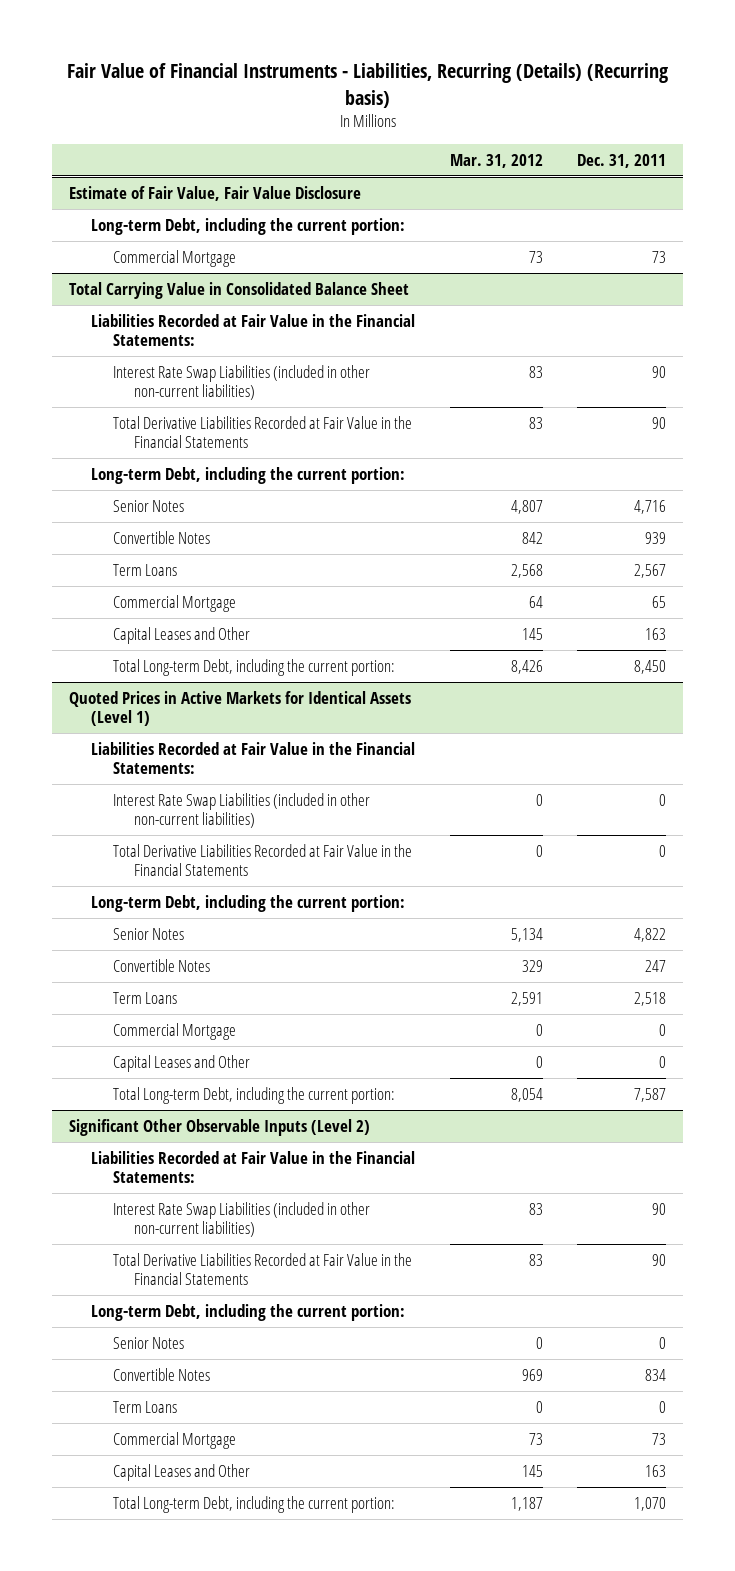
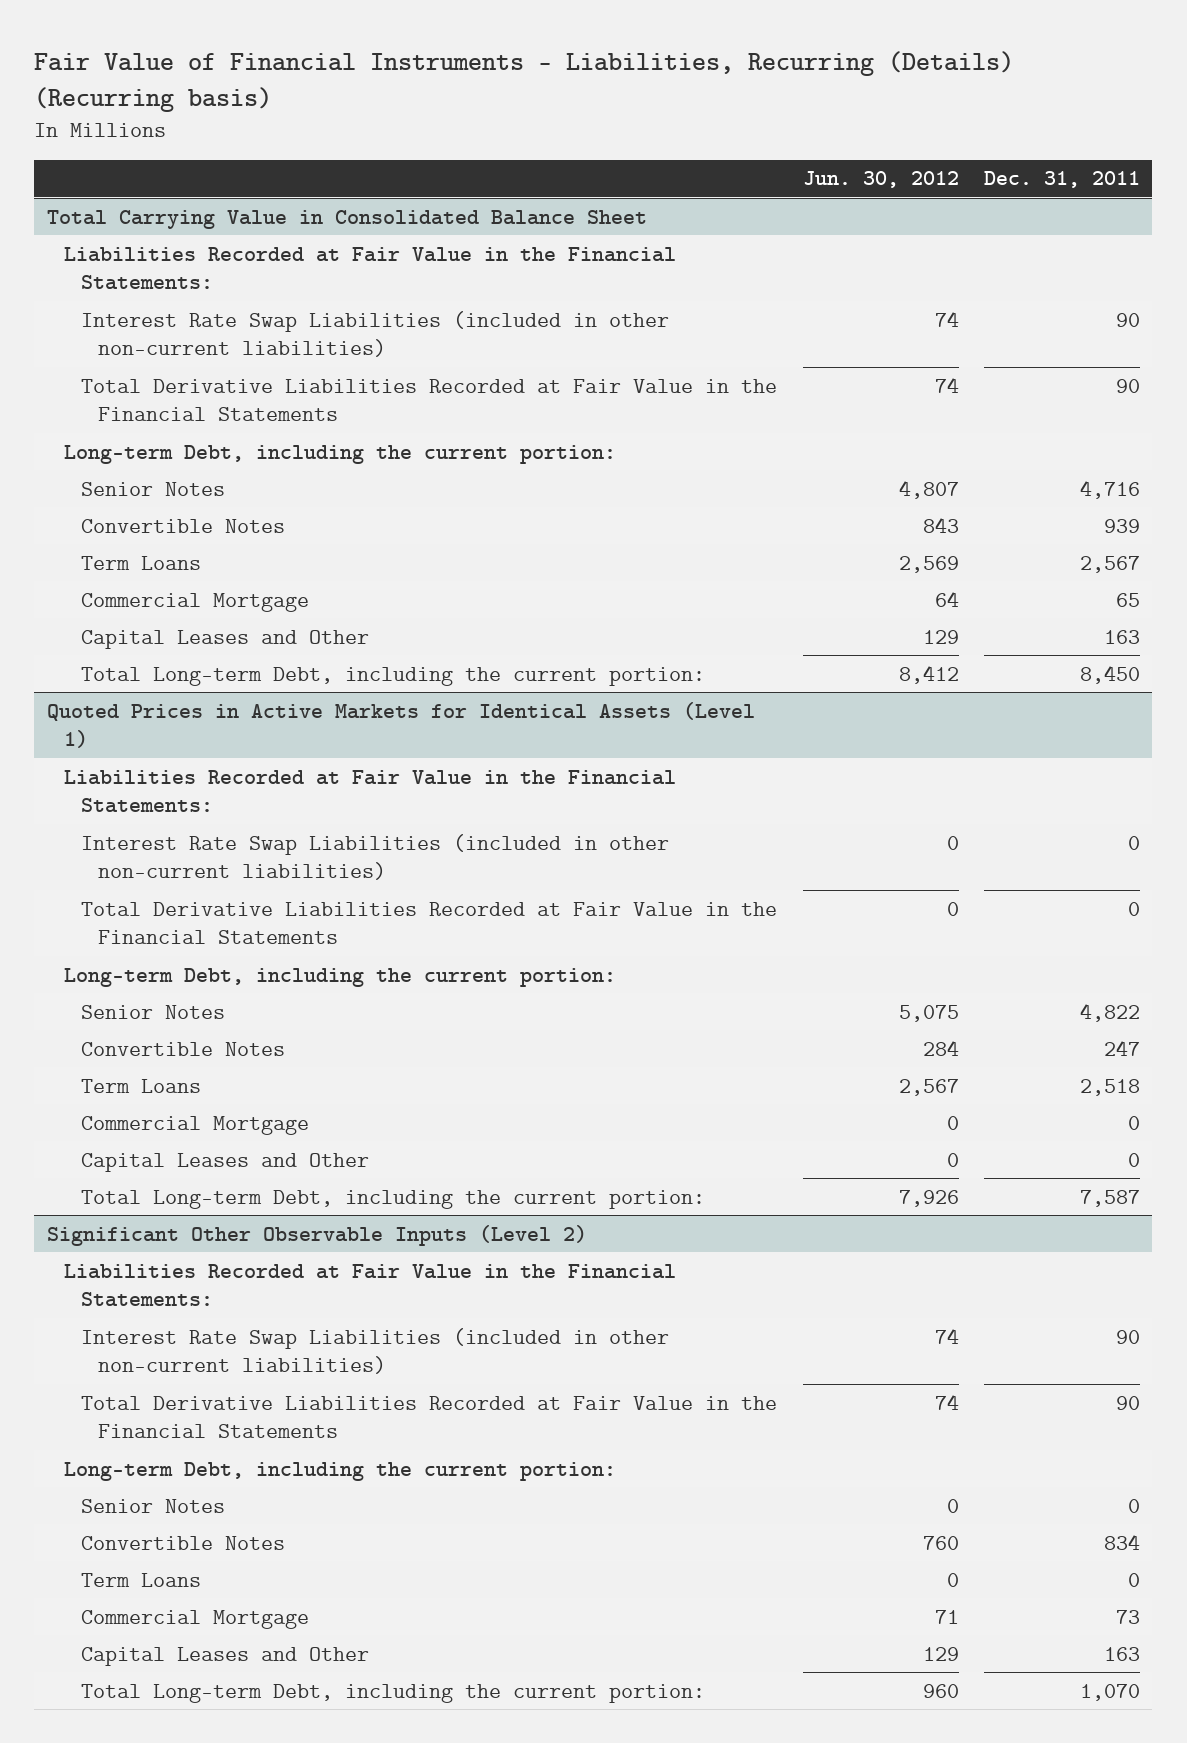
[449,154,543,169] Mar. 31, 2012 -> none
none -> [802,171,959,189] Jun. 30, 2012
[69,185,362,201] Estimate of Fair Value, Fair Value Disclosure -> none
[90,217,405,235] Long-term Debt, including the current portion: -> none
[112,249,236,267] Commercial Mortgage -> none

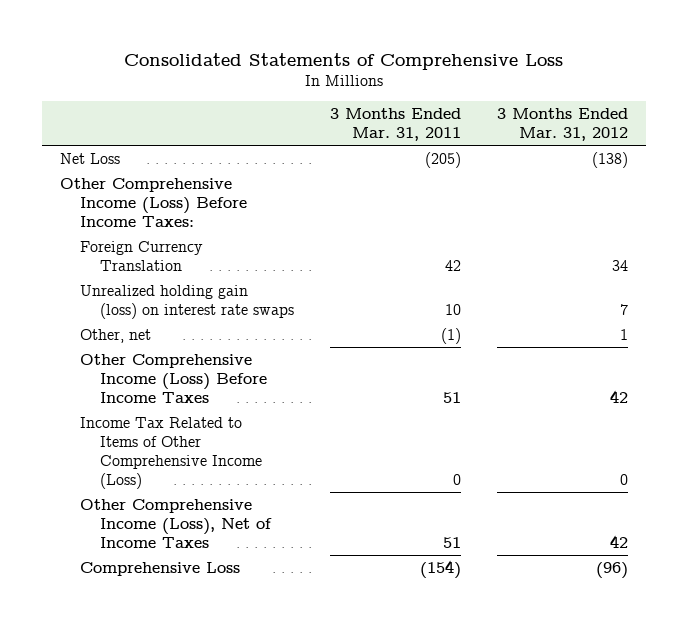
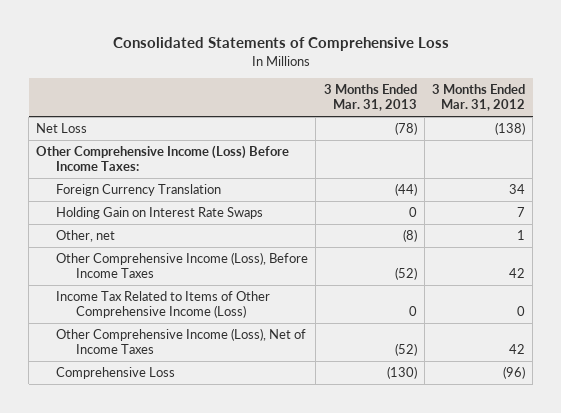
[329,108,461,142] 3 Months Ended Mar. 31, 2011 -> none
none -> [323,84,417,112] 3 Months Ended Mar. 31, 2013
[79,284,294,319] Unrealized holding gain (loss) on interest rate swaps -> [56,206,264,219] Holding Gain on Interest Rate Swaps
[79,353,267,403] Other Comprehensive Income (Loss) Before Income Taxes -> [56,251,309,279] Other Comprehensive Income (Loss), Before Income Taxes

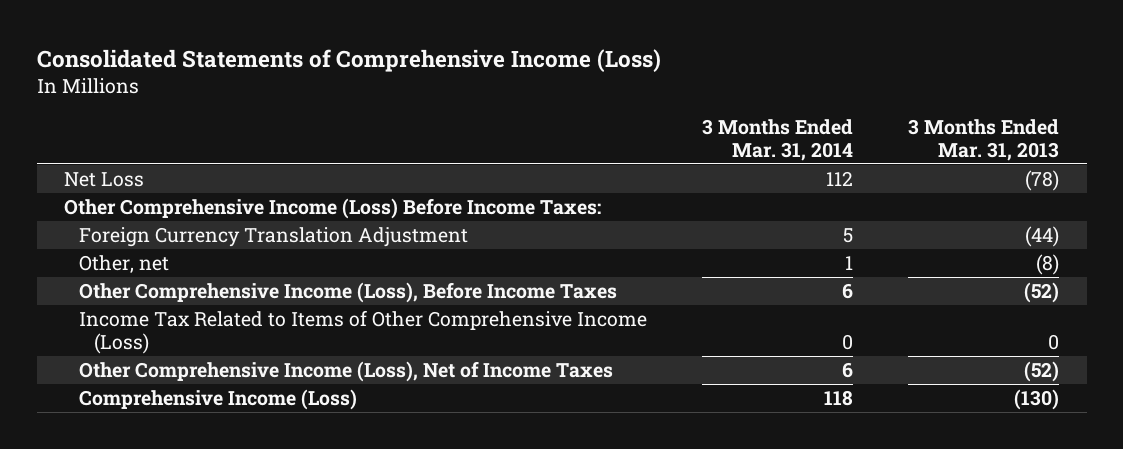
[112,37,449,52] Consolidated Statements of Comprehensive Loss -> [36,49,661,73] Consolidated Statements of Comprehensive Income (Loss)
[432,84,526,112] 3 Months Ended Mar. 31, 2012 -> none
none -> [702,118,854,161] 3 Months Ended Mar. 31, 2014
[56,206,264,219] Holding Gain on Interest Rate Swaps -> none
[56,183,222,196] Foreign Currency Translation -> [79,226,469,247] Foreign Currency Translation Adjustment
[56,366,176,379] Comprehensive Loss -> [79,388,358,410] Comprehensive Income (Loss)

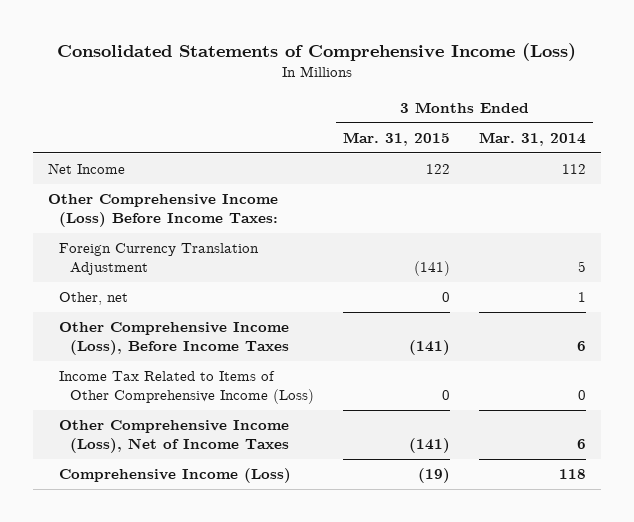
[908,118,1060,161] 3 Months Ended Mar. 31, 2013 -> none
none -> [342,131,450,146] Mar. 31, 2015
[64,171,145,187] Net Loss -> [47,163,125,175] Net Income

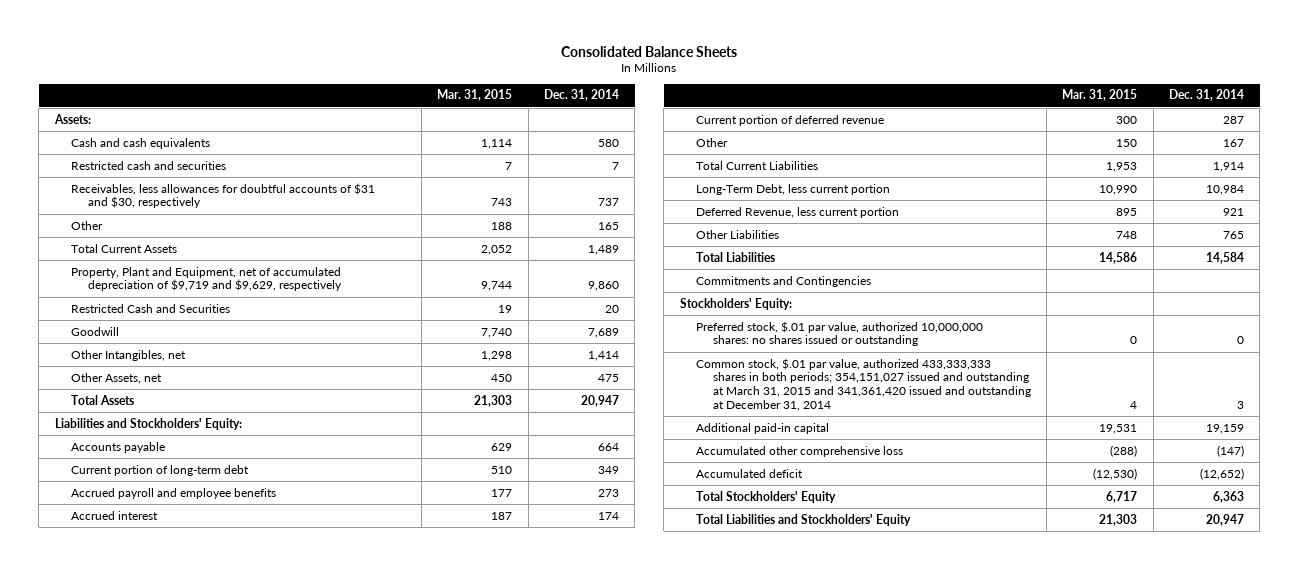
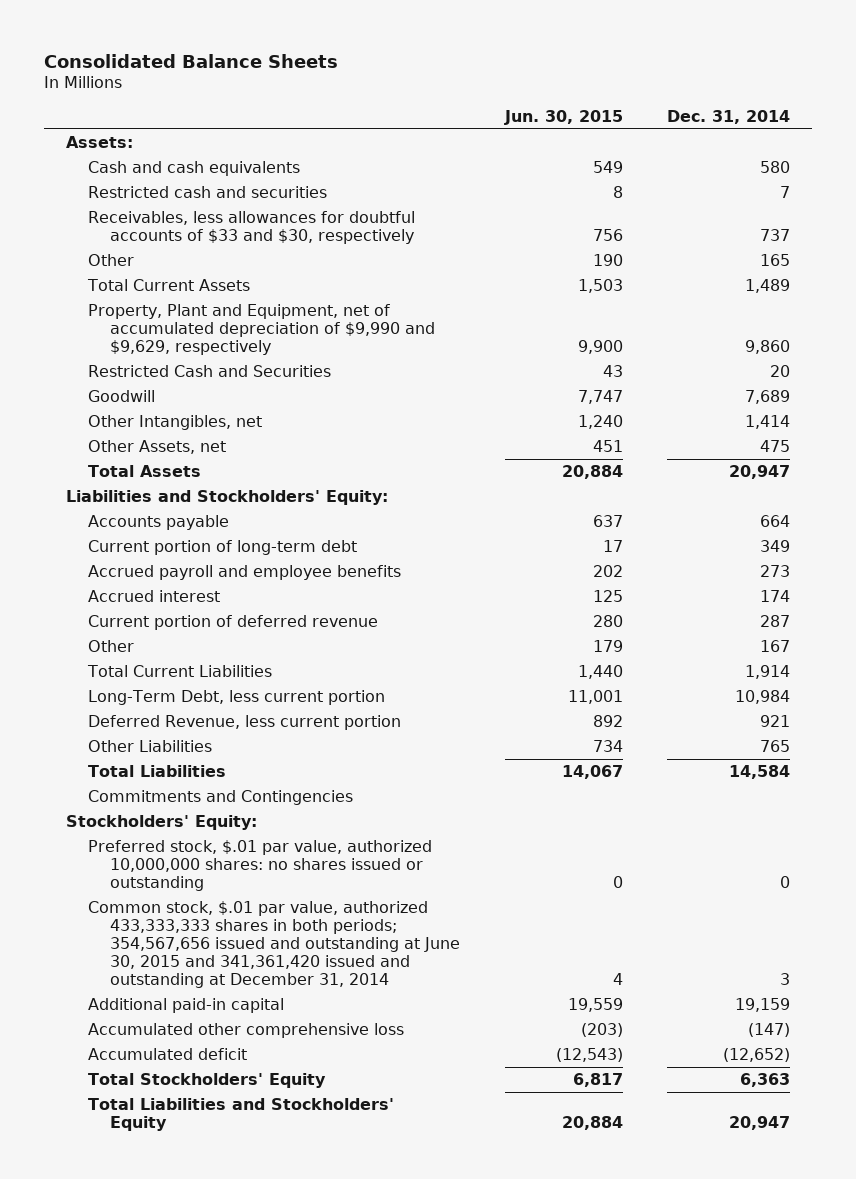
[437,89,513,102] Mar. 31, 2015 -> none
none -> [503,109,623,125] Jun. 30, 2015
[71,182,376,209] Receivables, less allowances for doubtful accounts of $31 and $30, respectively -> [88,211,416,245] Receivables, less allowances for doubtful accounts of $33 and $30, respectively
[71,266,342,292] Property, Plant and Equipment, net of accumulated depreciation of $9,719 and $9,629, respectively -> [88,304,436,355] Property, Plant and Equipment, net of accumulated depreciation of $9,990 and $9,629, respectively
[696,357,1031,412] Common stock, $.01 par value, authorized 433,333,333 shares in both periods; 354,151,027 issued and outstanding at March 31, 2015 and 341,361,420 issued and outstanding at December 31, 2014 -> [88,901,461,988] Common stock, $.01 par value, authorized 433,333,333 shares in both periods; 354,567,656 issued and outstanding at June 30, 2015 and 341,361,420 issued and outstanding at December 31, 2014

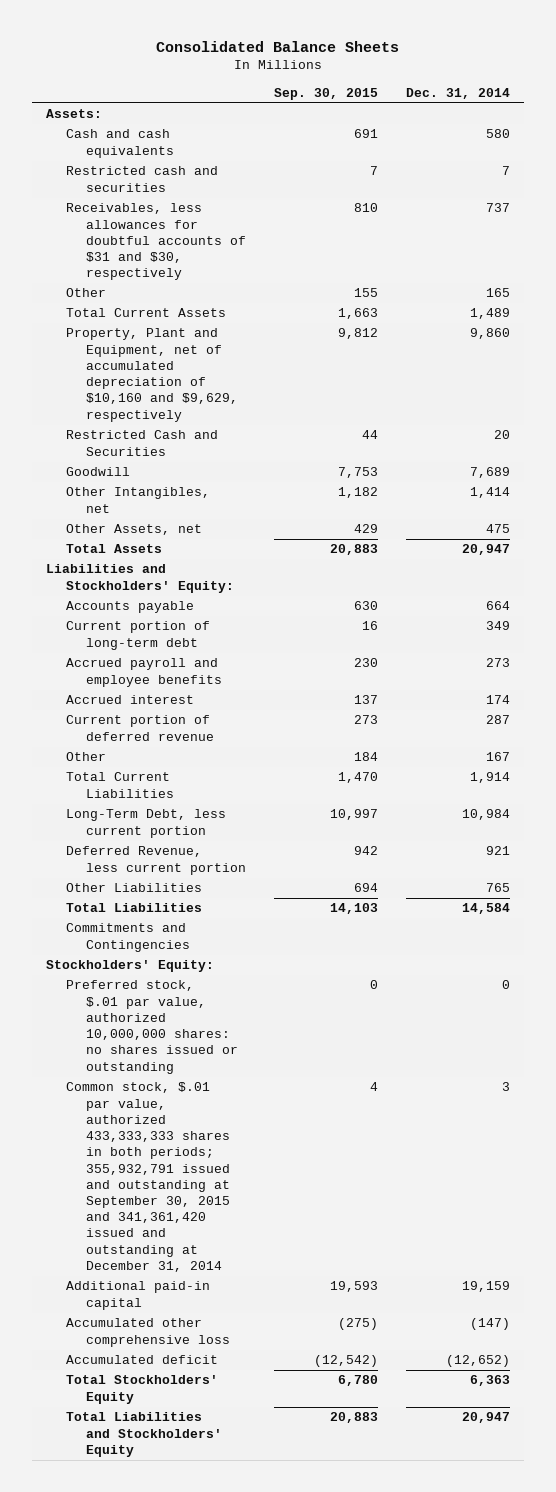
[503,109,623,125] Jun. 30, 2015 -> none
none -> [274,87,379,100] Sep. 30, 2015
[88,211,416,245] Receivables, less allowances for doubtful accounts of $33 and $30, respectively -> [66,203,247,281] Receivables, less allowances for doubtful accounts of $31 and $30, respectively
[88,304,436,355] Property, Plant and Equipment, net of accumulated depreciation of $9,990 and $9,629, respectively -> [66,328,239,422] Property, Plant and Equipment, net of accumulated depreciation of $10,160 and $9,629, respectively
[88,901,461,988] Common stock, $.01 par value, authorized 433,333,333 shares in both periods; 354,567,656 issued and outstanding at June 30, 2015 and 341,361,420 issued and outstanding at December 31, 2014 -> [66,1082,231,1272] Common stock, $.01 par value, authorized 433,333,333 shares in both periods; 355,932,791 issued and outstanding at September 30, 2015 and 341,361,420 issued and outstanding at December 31, 2014

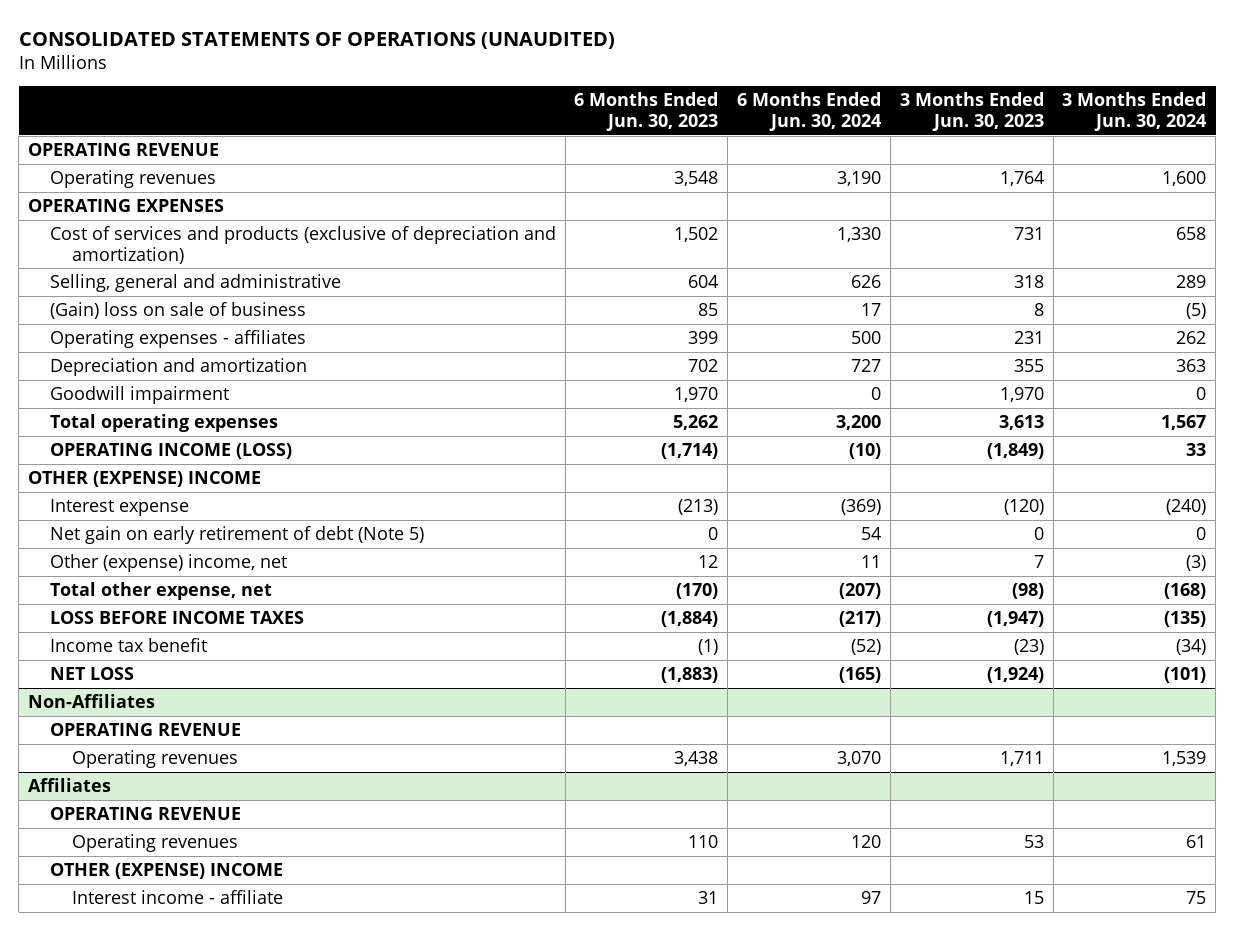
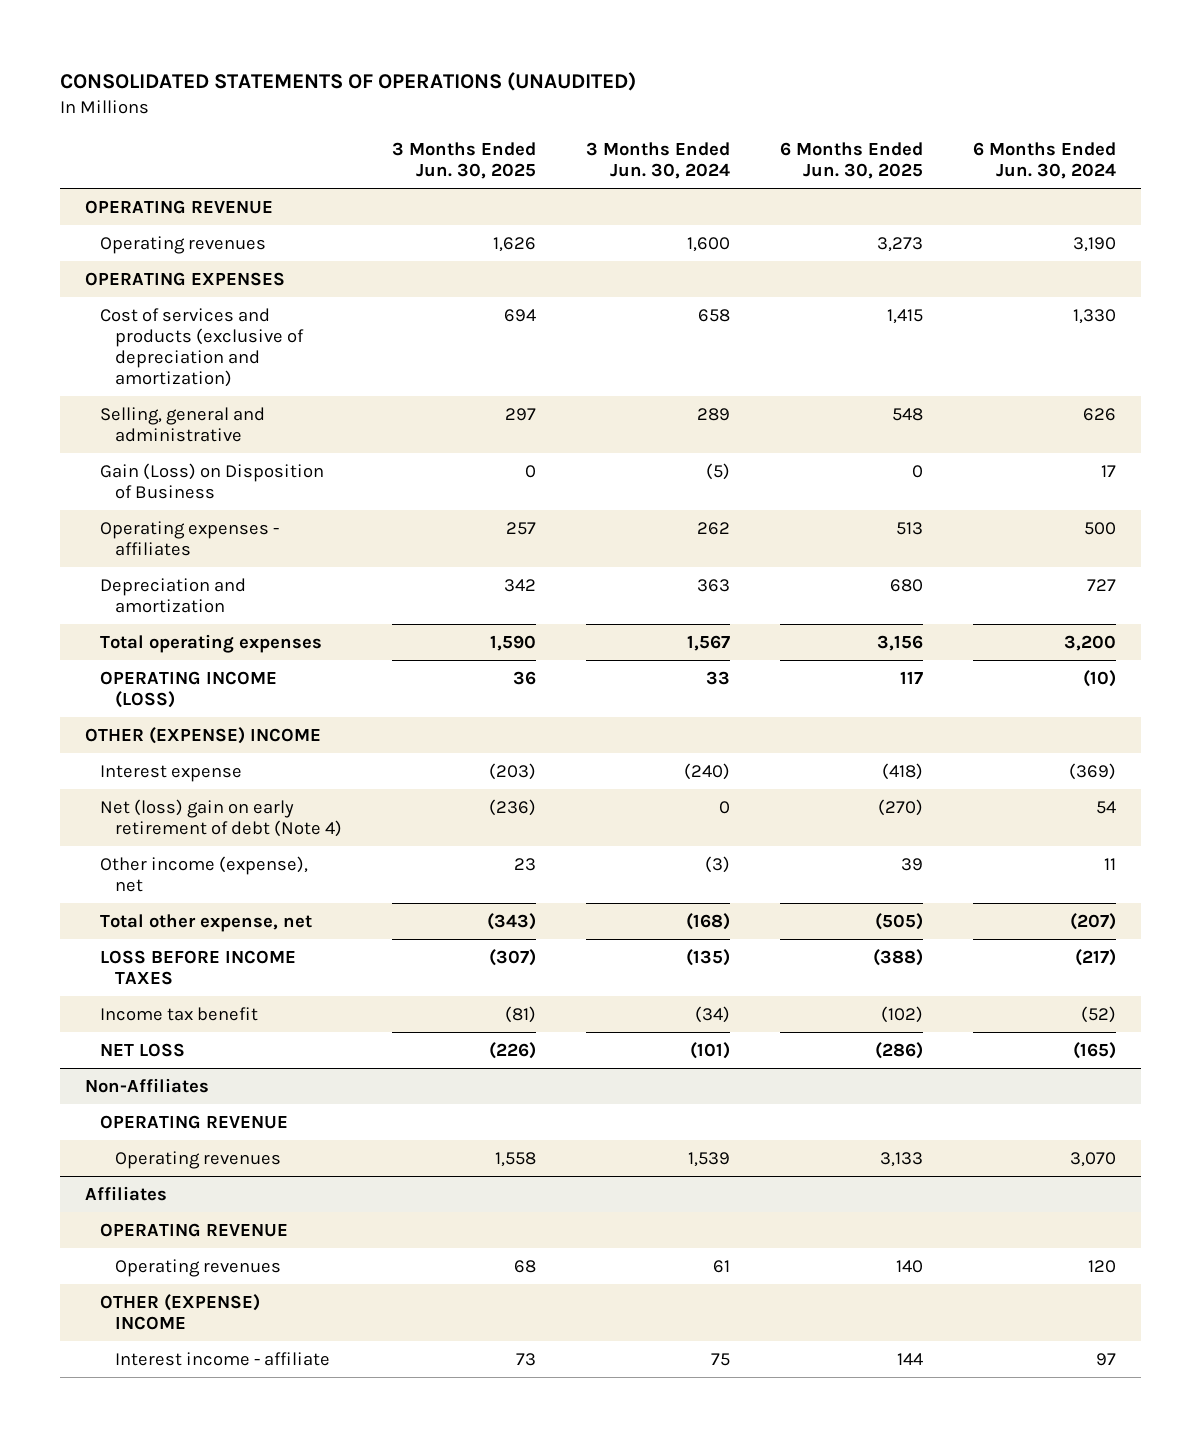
[574,92,719,132] 6 Months Ended Jun. 30, 2023 -> none
[899,92,1044,132] 3 Months Ended Jun. 30, 2023 -> none
none -> [391,142,536,180] 3 Months Ended Jun. 30, 2025
none -> [780,142,924,180] 6 Months Ended Jun. 30, 2025
[49,302,306,320] (Gain) loss on sale of business -> [99,462,324,499] Gain (Loss) on Disposition of Business
[49,386,229,405] Goodwill impairment -> none
[49,526,424,545] Net gain on early retirement of debt (Note 5) -> [99,798,342,837] Net (loss) gain on early retirement of debt (Note 4)
[49,554,287,573] Other (expense) income, net -> [99,855,308,892] Other income (expense), net

